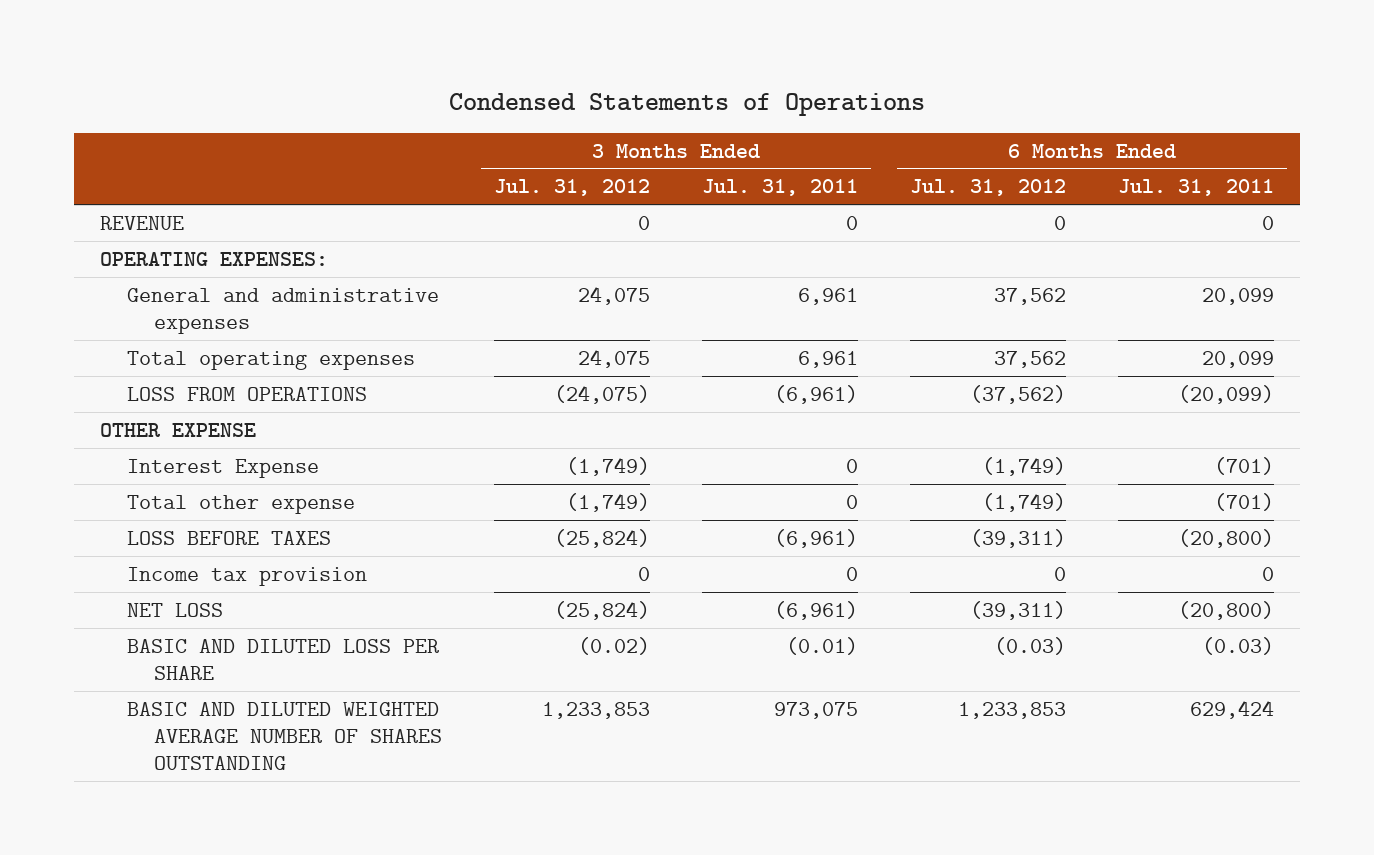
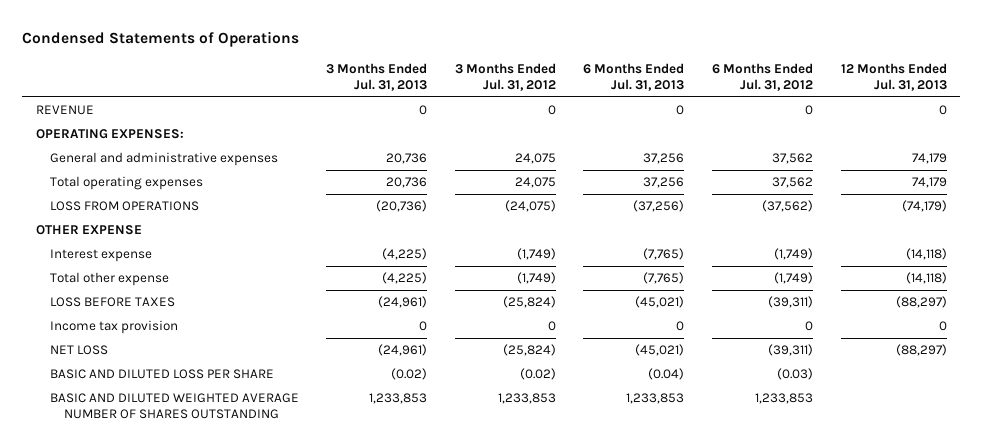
[701,179,858,197] Jul. 31, 2011 -> none
[1117,179,1274,197] Jul. 31, 2011 -> none
none -> [326,63,428,92] 3 Months Ended Jul. 31, 2013
none -> [583,63,685,92] 6 Months Ended Jul. 31, 2013
none -> [840,63,947,92] 12 Months Ended Jul. 31, 2013
[126,458,319,478] Interest Expense -> [49,249,152,263] Interest expense

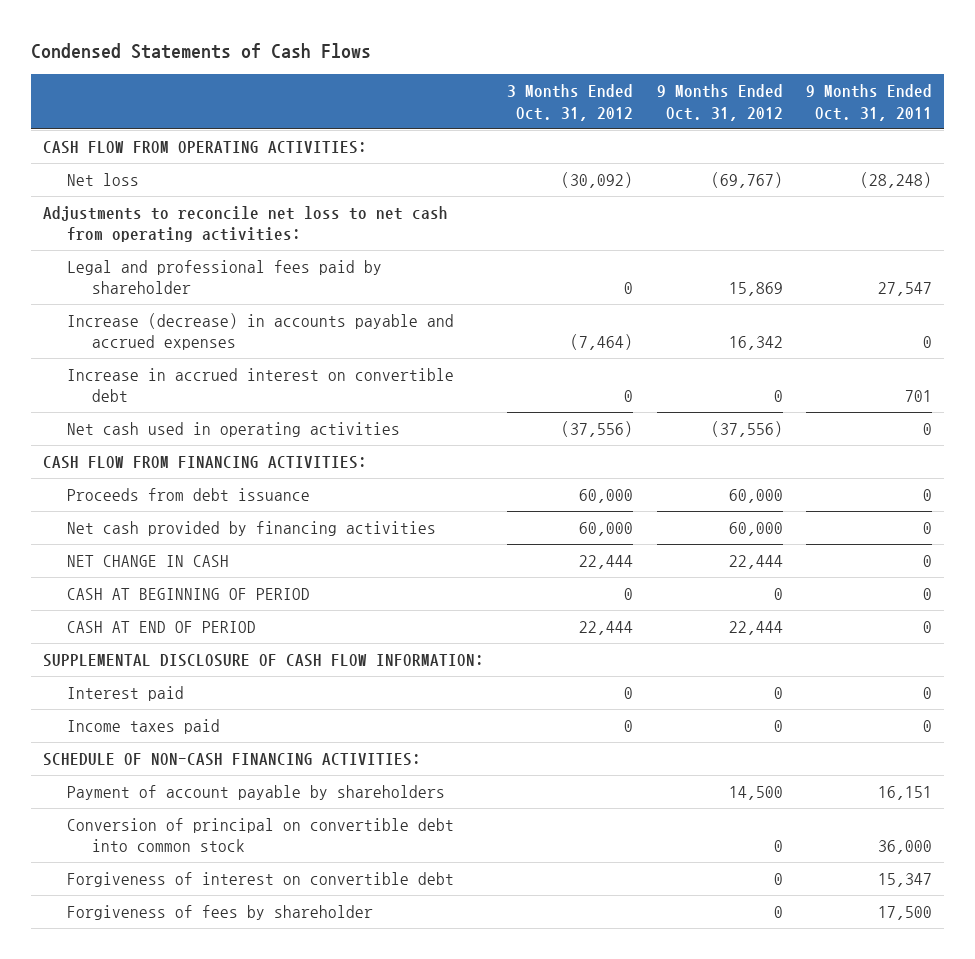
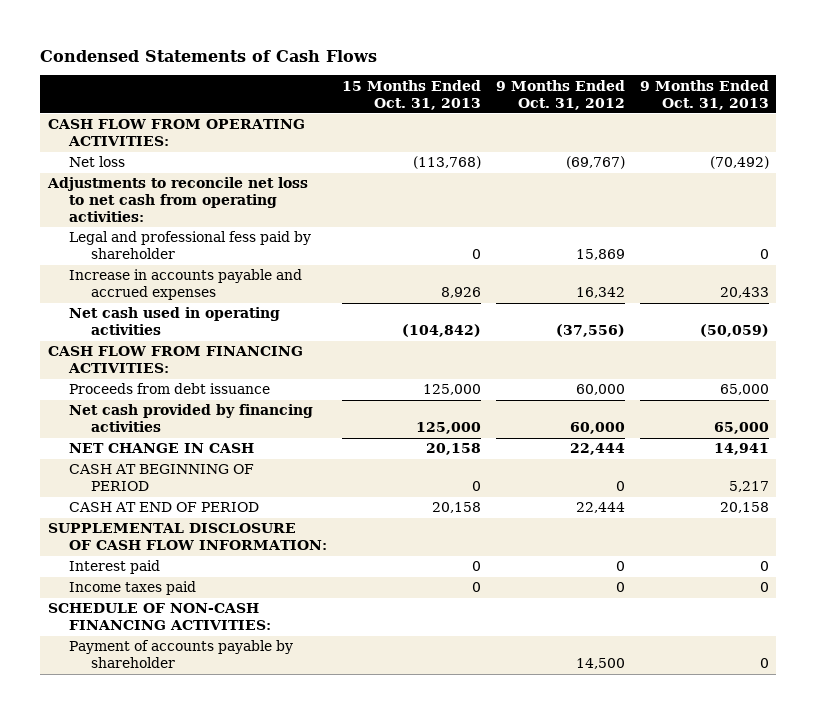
[507,84,634,121] 3 Months Ended Oct. 31, 2012 -> none
[806,84,933,121] 9 Months Ended Oct. 31, 2011 -> none
none -> [341,79,481,110] 15 Months Ended Oct. 31, 2013
none -> [639,79,769,110] 9 Months Ended Oct. 31, 2013
[67,367,455,403] Increase in accrued interest on convertible debt -> none
[67,259,383,295] Legal and professional fees paid by shareholder -> [69,231,312,260] Legal and professional fess paid by shareholder
[67,312,455,351] Increase (decrease) in accounts payable and accrued expenses -> [69,269,303,301] Increase in accounts payable and accrued expenses
[67,817,455,853] Conversion of principal on convertible debt into common stock -> none
[67,871,455,887] Forgiveness of interest on convertible debt -> none
[67,904,374,920] Forgiveness of fees by shareholder -> none
[67,784,446,800] Payment of account payable by shareholders -> [69,640,294,669] Payment of accounts payable by shareholder

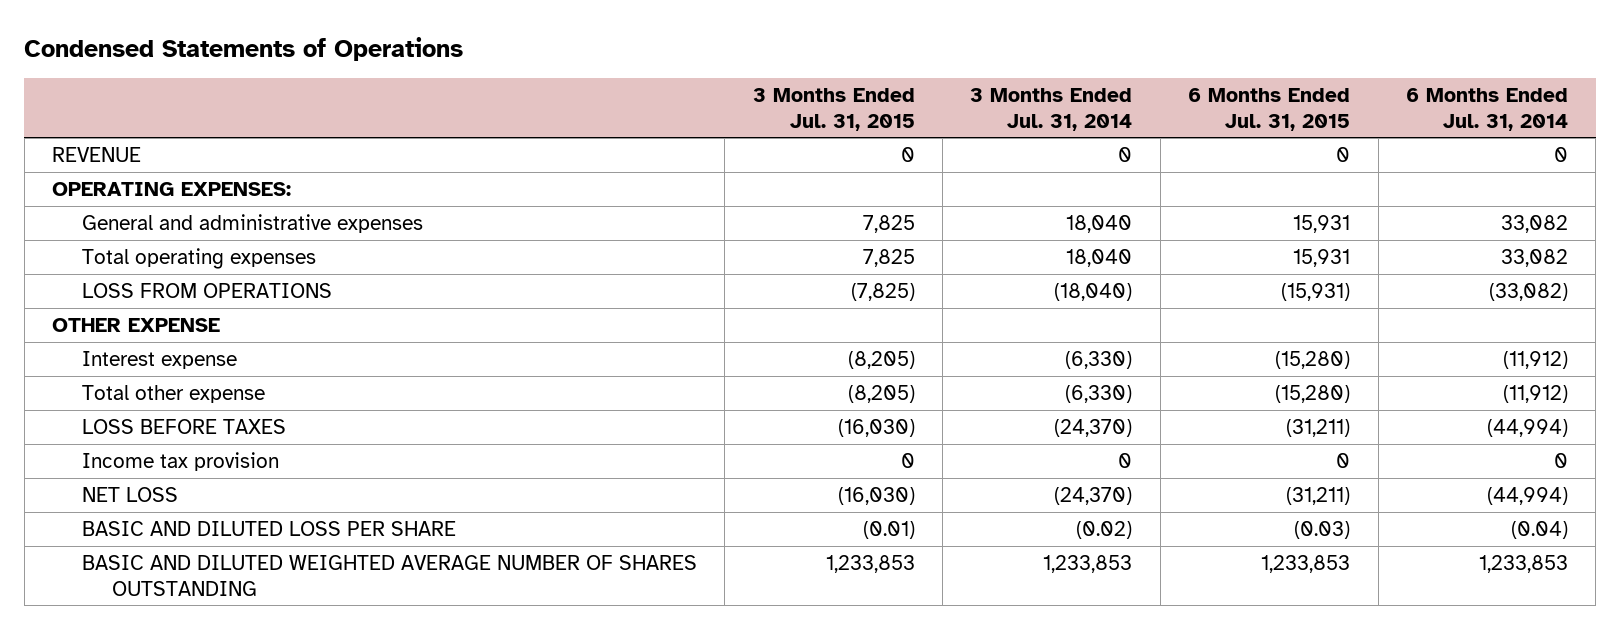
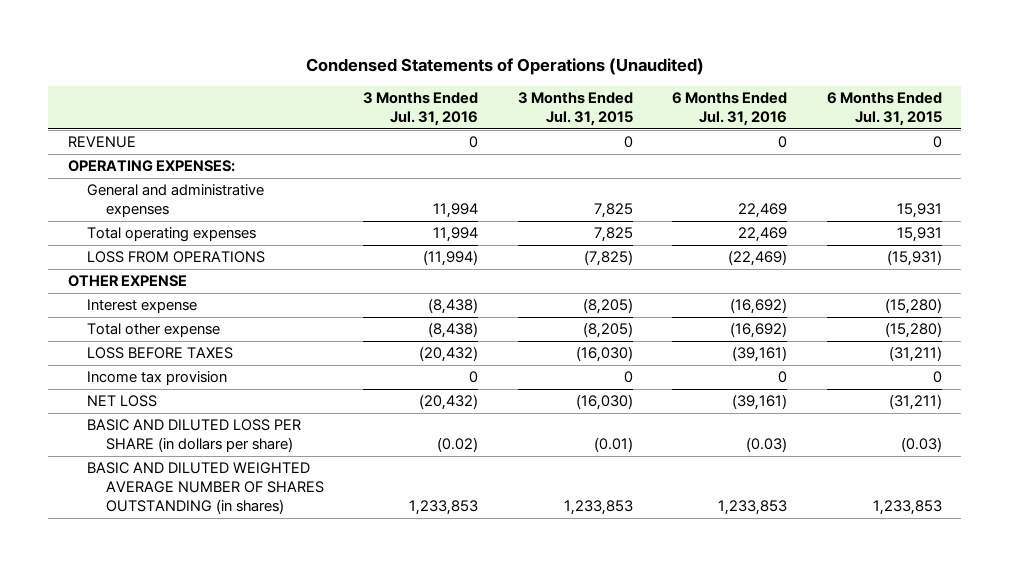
[24,36,464,61] Condensed Statements of Operations -> [305,58,704,76] Condensed Statements of Operations (Unaudited)
[970,88,1133,131] 3 Months Ended Jul. 31, 2014 -> none
[1406,88,1569,131] 6 Months Ended Jul. 31, 2014 -> none
none -> [363,92,479,127] 3 Months Ended Jul. 31, 2016
none -> [672,92,788,127] 6 Months Ended Jul. 31, 2016
[81,521,456,537] BASIC AND DILUTED LOSS PER SHARE -> [86,419,301,453] BASIC AND DILUTED LOSS PER SHARE (in dollars per share)
[81,555,697,596] BASIC AND DILUTED WEIGHTED AVERAGE NUMBER OF SHARES OUTSTANDING -> [86,462,324,514] BASIC AND DILUTED WEIGHTED AVERAGE NUMBER OF SHARES OUTSTANDING (in shares)

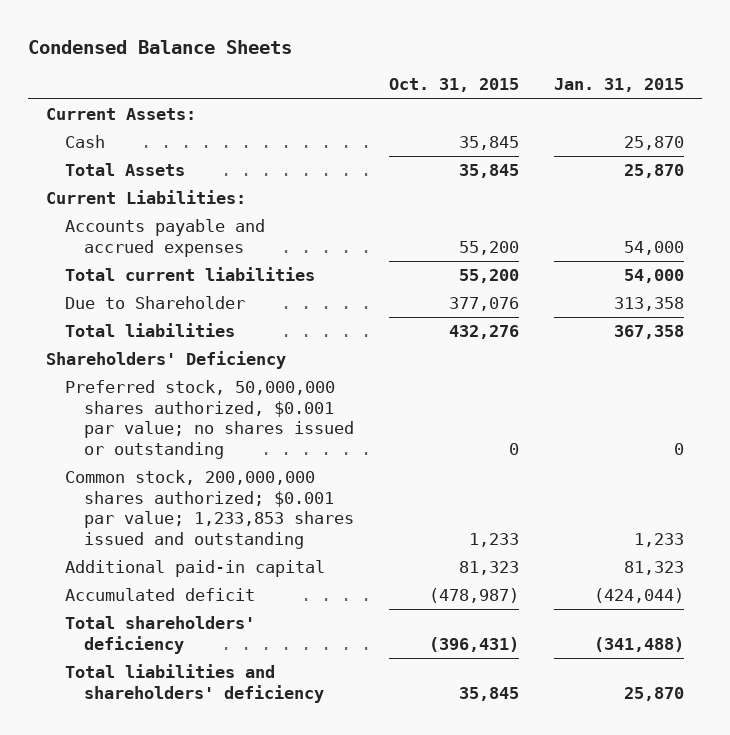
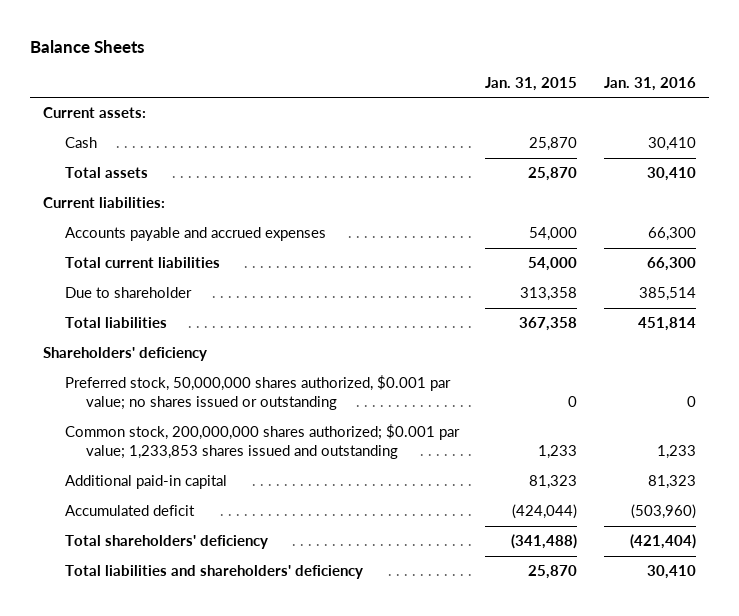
[28,39,293,54] Condensed Balance Sheets -> [29,39,144,53] Balance Sheets
[388,78,519,93] Oct. 31, 2015 -> none
none -> [603,76,696,91] Jan. 31, 2016
[46,108,197,121] Current Assets: -> [42,107,146,119] Current assets:
[64,163,185,177] Total Assets -> [64,167,148,179] Total assets
[46,190,247,205] Current Liabilities: -> [42,197,165,209] Current liabilities:
[64,296,245,310] Due to Shareholder -> [64,287,192,299] Due to shareholder
[46,351,287,370] Shareholders' Deficiency -> [42,347,207,362] Shareholders' deficiency

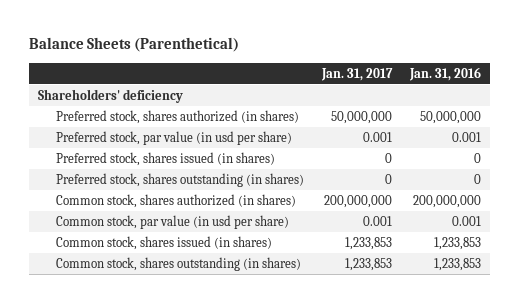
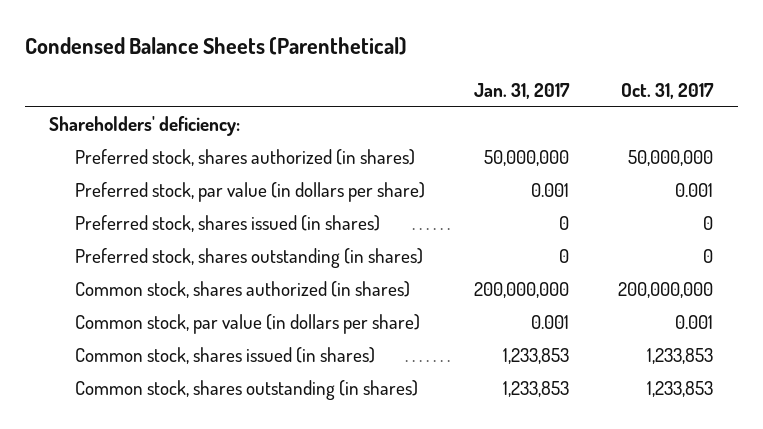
[28,37,239,53] Balance Sheets (Parenthetical) -> [24,37,407,56] Condensed Balance Sheets (Parenthetical)
[409,66,482,81] Jan. 31, 2016 -> none
none -> [621,82,715,99] Oct. 31, 2017
[37,89,183,104] Shareholders' deficiency -> [49,115,241,136] Shareholders' deficiency:
[56,131,293,146] Preferred stock, par value (in usd per share) -> [75,181,426,202] Preferred stock, par value (in dollars per share)
[56,215,290,230] Common stock, par value (in usd per share) -> [75,313,421,334] Common stock, par value (in dollars per share)

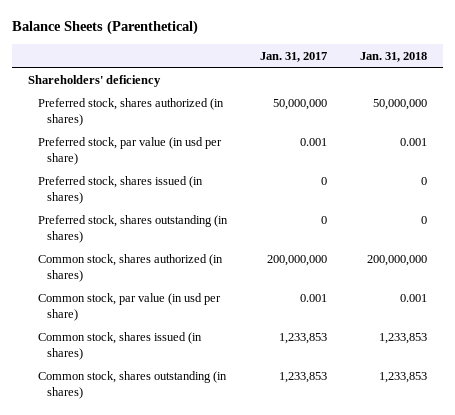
[24,37,407,56] Condensed Balance Sheets (Parenthetical) -> [11,20,198,36] Balance Sheets (Parenthetical)
[621,82,715,99] Oct. 31, 2017 -> none
none -> [359,51,427,62] Jan. 31, 2018
[49,115,241,136] Shareholders' deficiency: -> [28,74,162,87] Shareholders' deficiency
[75,181,426,202] Preferred stock, par value (in dollars per share) -> [37,136,222,165] Preferred stock, par value (in usd per share)
[75,313,421,334] Common stock, par value (in dollars per share) -> [37,292,221,321] Common stock, par value (in usd per share)

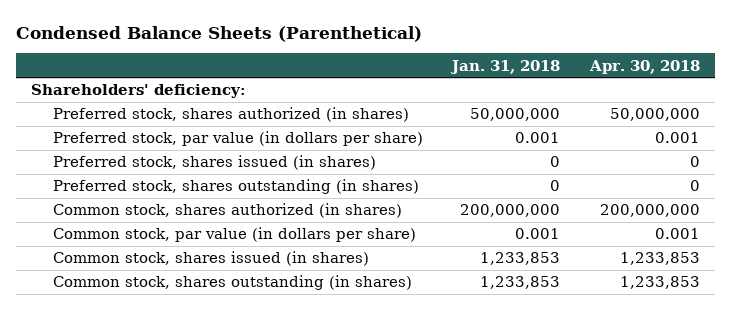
[11,20,198,36] Balance Sheets (Parenthetical) -> [15,25,422,42] Condensed Balance Sheets (Parenthetical)
[259,51,327,62] Jan. 31, 2017 -> none
none -> [588,59,700,74] Apr. 30, 2018
[28,74,162,87] Shareholders' deficiency -> [30,84,246,99] Shareholders' deficiency:
[37,136,222,165] Preferred stock, par value (in usd per share) -> [52,131,423,147] Preferred stock, par value (in dollars per share)
[37,292,221,321] Common stock, par value (in usd per share) -> [52,227,416,243] Common stock, par value (in dollars per share)

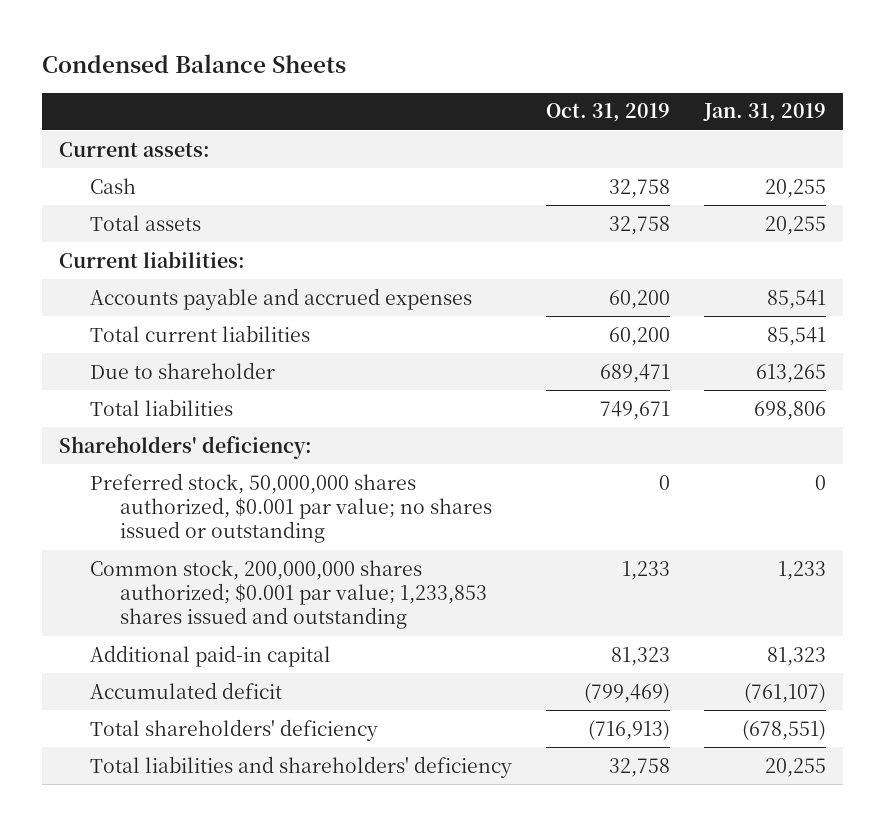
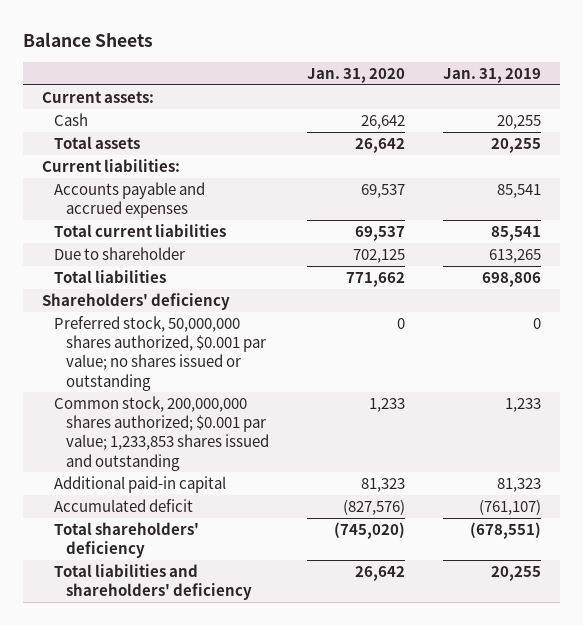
[42,53,347,73] Condensed Balance Sheets -> [23,31,154,47] Balance Sheets
[545,103,670,123] Oct. 31, 2019 -> none
none -> [307,67,406,83] Jan. 31, 2020
[59,435,313,459] Shareholders' deficiency: -> [42,293,231,311] Shareholders' deficiency

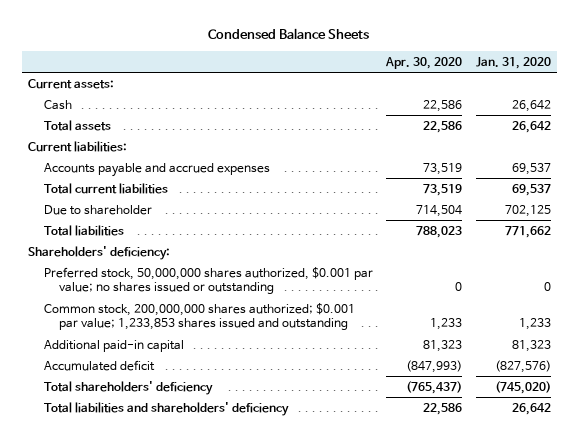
[23,31,154,47] Balance Sheets -> [208,28,370,40] Condensed Balance Sheets
[443,67,542,83] Jan. 31, 2019 -> none
none -> [385,56,463,69] Apr. 30, 2020
[42,293,231,311] Shareholders' deficiency -> [28,245,171,260] Shareholders' deficiency:

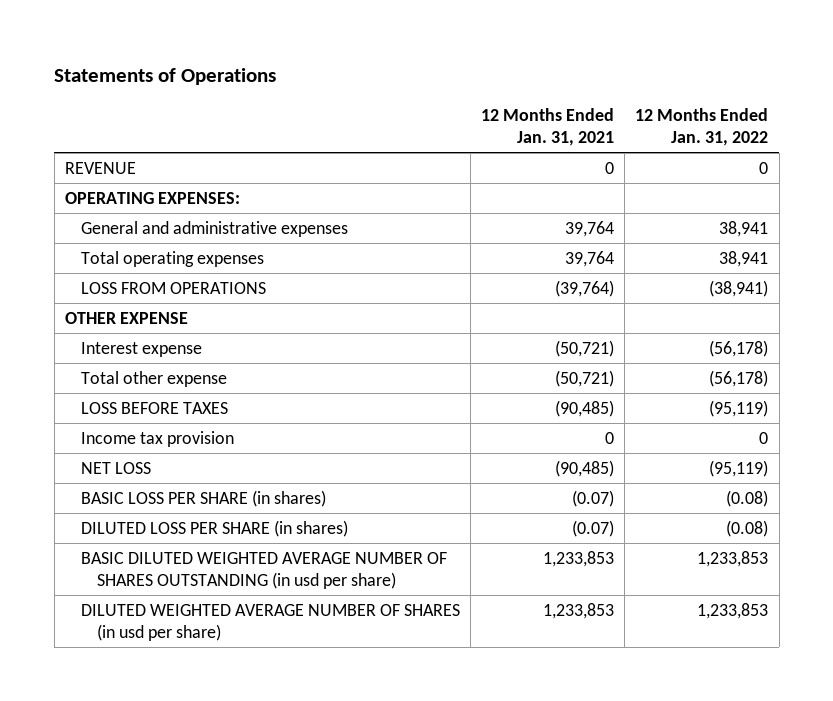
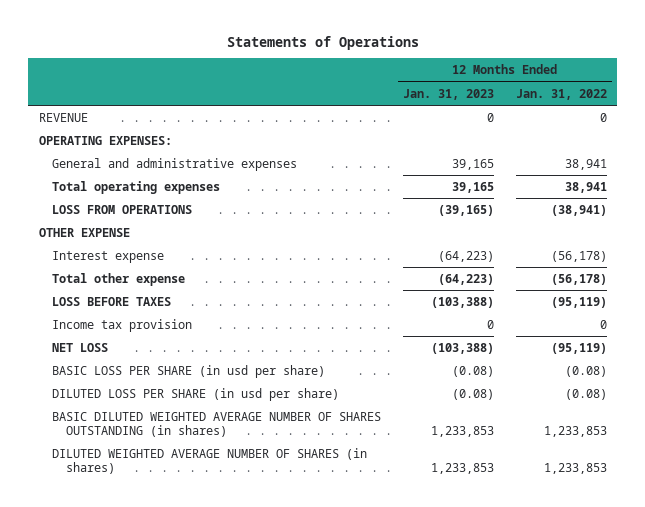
[481,108,615,147] 12 Months Ended Jan. 31, 2021 -> none
none -> [402,88,494,100] Jan. 31, 2023
[80,489,326,507] BASIC LOSS PER SHARE (in shares) -> [52,364,326,378] BASIC LOSS PER SHARE (in usd per share)
[80,519,348,537] DILUTED LOSS PER SHARE (in shares) -> [52,387,340,401] DILUTED LOSS PER SHARE (in usd per share)
[80,551,447,589] BASIC DILUTED WEIGHTED AVERAGE NUMBER OF SHARES OUTSTANDING (in usd per share) -> [52,411,382,438] BASIC DILUTED WEIGHTED AVERAGE NUMBER OF SHARES OUTSTANDING (in shares)
[80,603,460,641] DILUTED WEIGHTED AVERAGE NUMBER OF SHARES (in usd per share) -> [52,447,368,475] DILUTED WEIGHTED AVERAGE NUMBER OF SHARES (in shares)

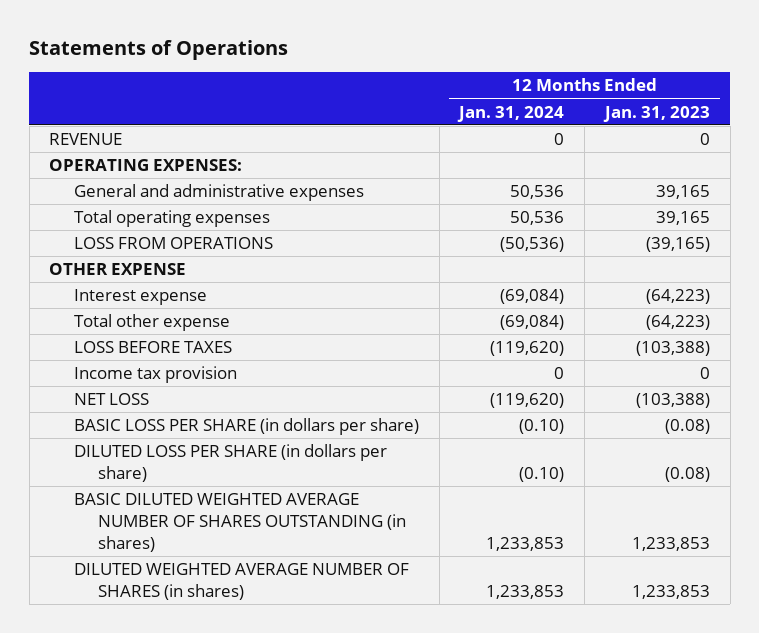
[515,88,607,100] Jan. 31, 2022 -> none
none -> [457,105,565,122] Jan. 31, 2024
[52,364,326,378] BASIC LOSS PER SHARE (in usd per share) -> [73,418,419,436] BASIC LOSS PER SHARE (in dollars per share)
[52,387,340,401] DILUTED LOSS PER SHARE (in usd per share) -> [73,444,387,482] DILUTED LOSS PER SHARE (in dollars per share)

